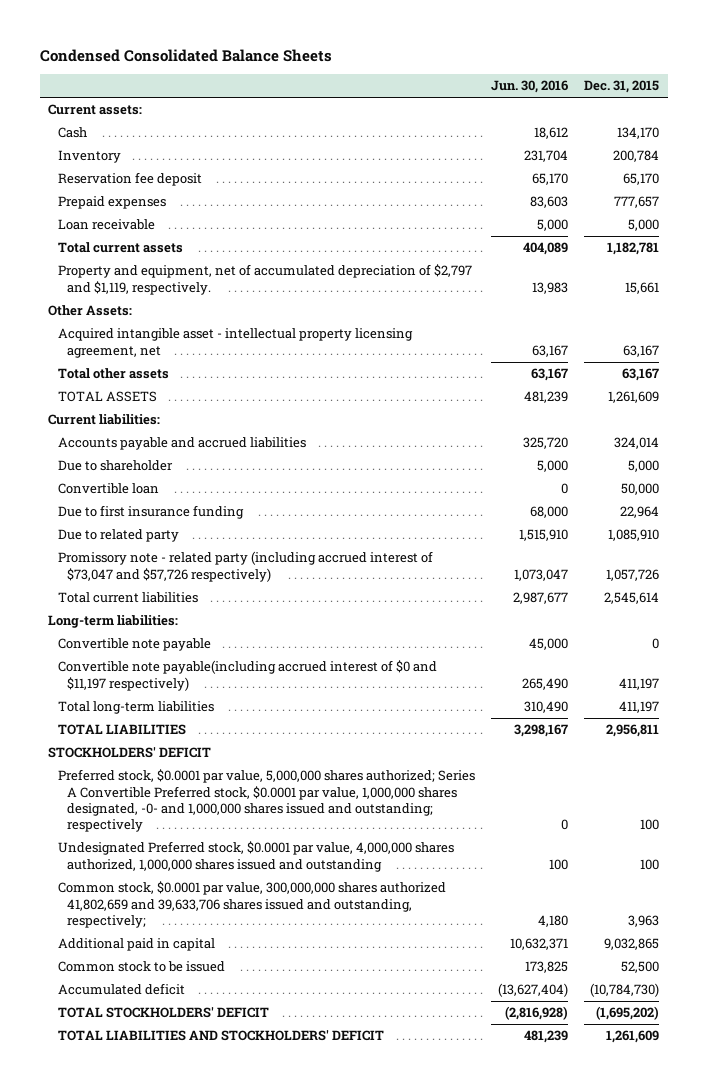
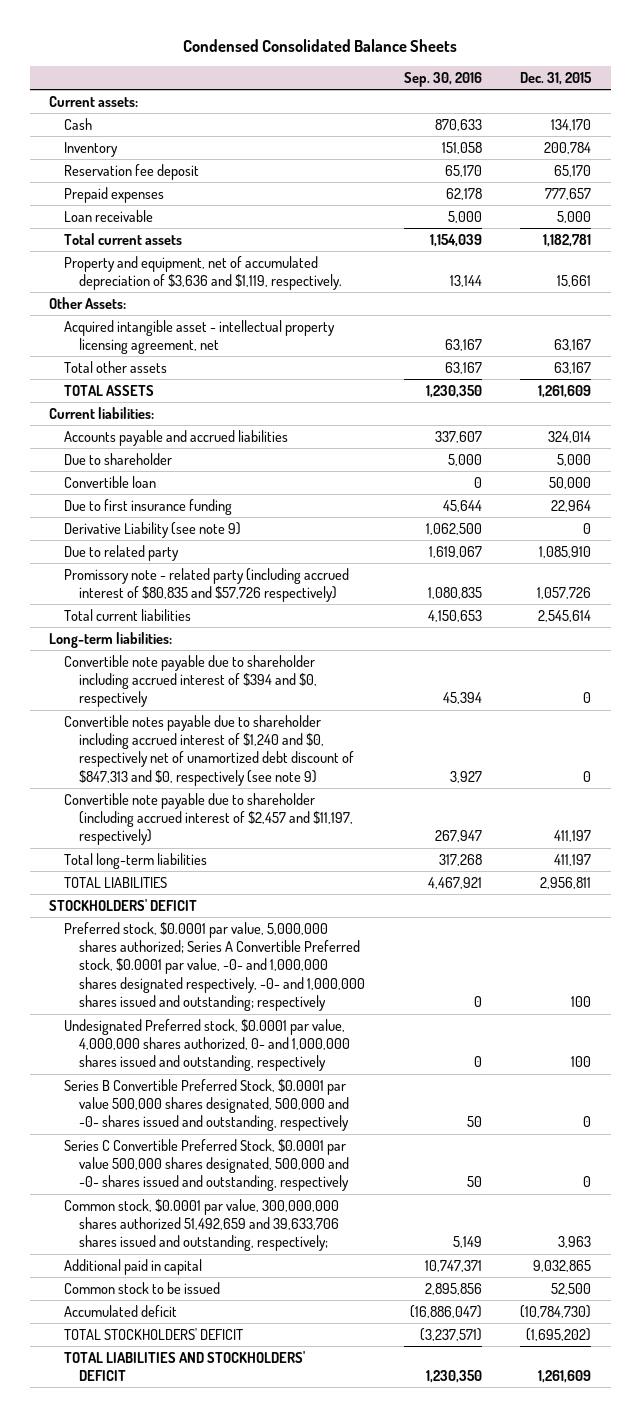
[491,80,569,94] Jun. 30, 2016 -> none
none -> [403,72,482,88] Sep. 30, 2016
[57,264,472,295] Property and equipment, net of accumulated depreciation of $2,797 and $1,119, respectively. -> [64,255,342,291] Property and equipment, net of accumulated depreciation of $3,636 and $1,119, respectively.
none -> [64,521,242,538] Derivative Liability (see note 9)
[57,551,433,582] Promissory note - related party (including accrued interest of $73,047 and $57,726 respectively) -> [64,567,350,603] Promissory note - related party (including accrued interest of $80,835 and $57,726 respectively)
[57,638,211,652] Convertible note payable -> [64,654,317,708] Convertible note payable due to shareholder including accrued interest of $394 and $0, respectively
[57,660,437,691] Convertible note payable(including accrued interest of $0 and $11,197 respectively) -> [64,714,354,786] Convertible notes payable due to shareholder including accrued interest of $1,240 and $0, respectively net of unamortized debt discount of $847,313 and $0, respectively (see note 9)
[619,677,660,690] 411,197 -> [583,770,592,782] 0
none -> [64,792,353,846] Convertible note payable due to shareholder (including accrued interest of $2,457 and $11,197, respectively)
[57,769,475,833] Preferred stock, $0.0001 par value, 5,000,000 shares authorized; Series A Convertible Preferred stock, $0.0001 par value, 1,000,000 shares designated, -0- and 1,000,000 shares issued and outstanding; respectively -> [64,921,365,1012] Preferred stock, $0.0001 par value, 5,000,000 shares authorized; Series A Convertible Preferred stock, $0.0001 par value, -0- and 1,000,000 shares designated respectively, -0- and 1,000,000 shares issued and outstanding; respectively
[57,841,454,872] Undesignated Preferred stock, $0.0001 par value, 4,000,000 shares authorized, 1,000,000 shares issued and outstanding -> [64,1018,350,1072] Undesignated Preferred stock, $0.0001 par value, 4,000,000 shares authorized, 0- and 1,000,000 shares issued and outstanding, respectively
none -> [64,1078,349,1132] Series B Convertible Preferred Stock, $0.0001 par value 500,000 shares designated, 500,000 and -0- shares issued and outstanding, respectively
none -> [64,1138,349,1192] Series C Convertible Preferred Stock, $0.0001 par value 500,000 shares designated, 500,000 and -0- shares issued and outstanding, respectively
[57,881,446,928] Common stock, $0.0001 par value, 300,000,000 shares authorized 41,802,659 and 39,633,706 shares issued and outstanding, respectively; -> [64,1198,340,1252] Common stock, $0.0001 par value, 300,000,000 shares authorized 51,492,659 and 39,633,706 shares issued and outstanding, respectively;

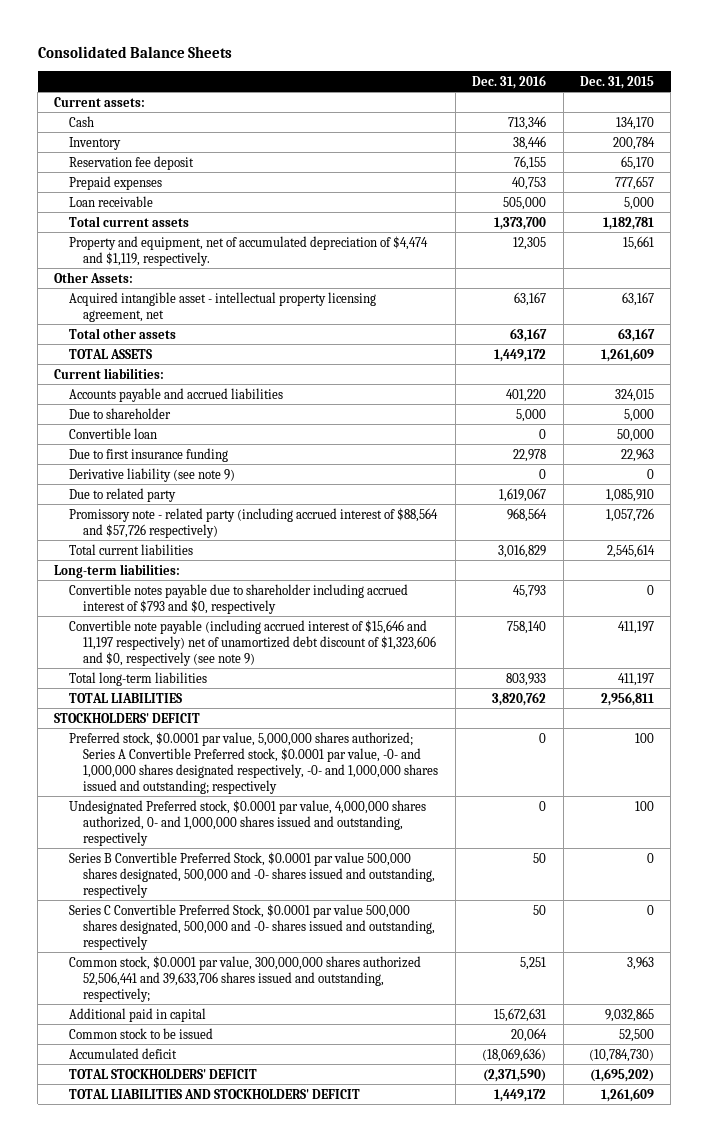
[183,39,458,53] Condensed Consolidated Balance Sheets -> [37,46,232,59] Consolidated Balance Sheets
[403,72,482,88] Sep. 30, 2016 -> none
none -> [472,74,547,89] Dec. 31, 2016
[64,255,342,291] Property and equipment, net of accumulated depreciation of $3,636 and $1,119, respectively. -> [68,235,428,266] Property and equipment, net of accumulated depreciation of $4,474 and $1,119, respectively.
[548,430,592,443] 324,014 -> [615,388,655,402] 324,015
[551,499,592,512] 22,964 -> [621,447,655,462] 22,963
[64,521,242,538] Derivative Liability (see note 9) -> [68,467,235,482] Derivative liability (see note 9)
[64,567,350,603] Promissory note - related party (including accrued interest of $80,835 and $57,726 respectively) -> [68,507,438,538] Promissory note - related party (including accrued interest of $88,564 and $57,726 respectively)
[64,714,354,786] Convertible notes payable due to shareholder including accrued interest of $1,240 and $0, respectively net of unamortized debt discount of $847,313 and $0, respectively (see note 9) -> none
[64,654,317,708] Convertible note payable due to shareholder including accrued interest of $394 and $0, respectively -> [68,583,408,614] Convertible notes payable due to shareholder including accrued interest of $793 and $0, respectively
[64,792,353,846] Convertible note payable due to shareholder (including accrued interest of $2,457 and $11,197, respectively) -> [68,619,437,666] Convertible note payable (including accrued interest of $15,646 and 11,197 respectively) net of unamortized debt discount of $1,323,606 and $0, respectively (see note 9)
[64,1198,340,1252] Common stock, $0.0001 par value, 300,000,000 shares authorized 51,492,659 and 39,633,706 shares issued and outstanding, respectively; -> [68,955,421,1002] Common stock, $0.0001 par value, 300,000,000 shares authorized 52,506,441 and 39,633,706 shares issued and outstanding, respectively;

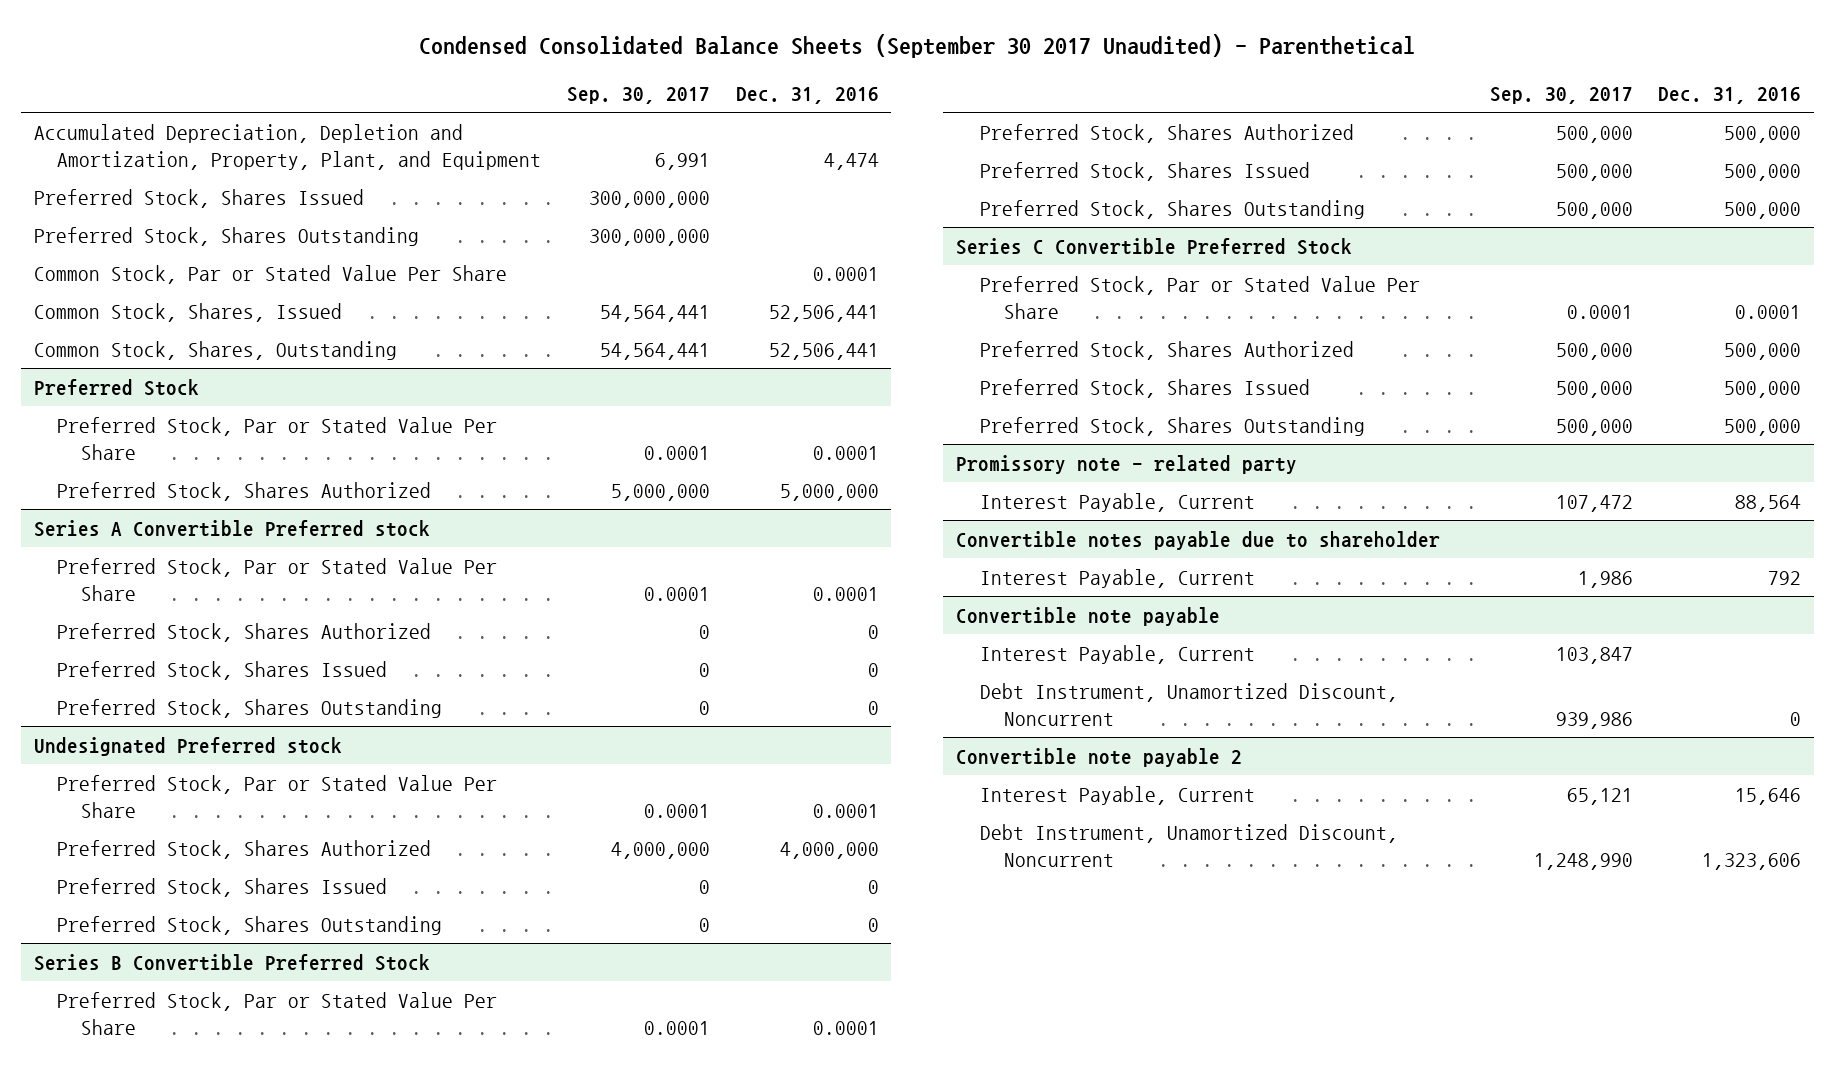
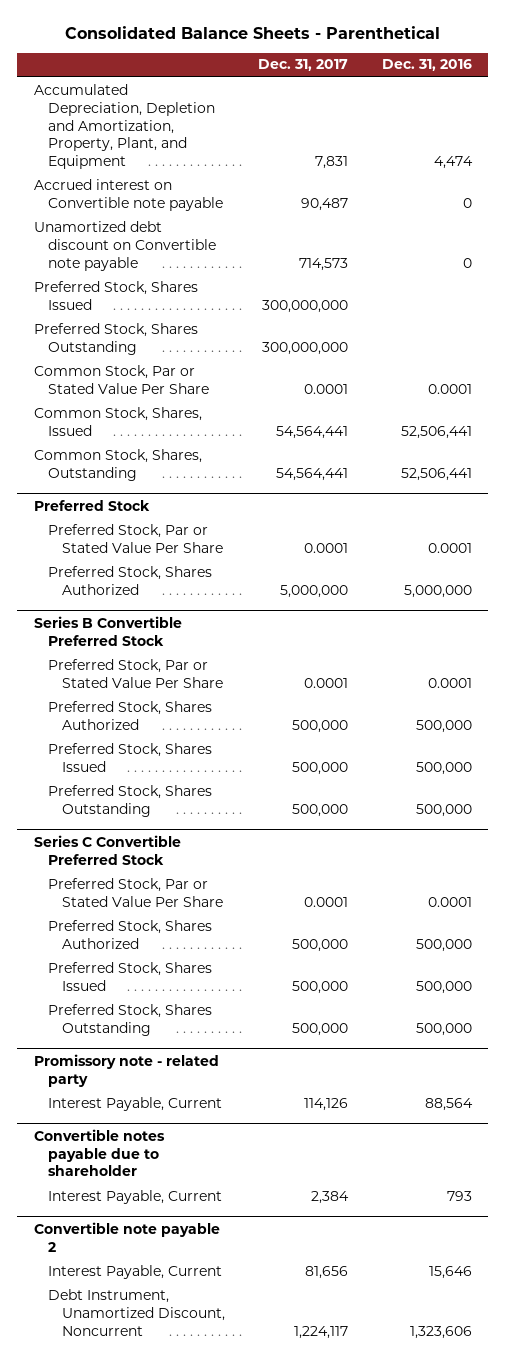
[419,33,1416,58] Condensed Consolidated Balance Sheets (September 30 2017 Unaudited) - Parenthetical -> [64,25,440,39] Consolidated Balance Sheets - Parenthetical
[566,86,710,104] Sep. 30, 2017 -> none
none -> [258,59,349,72] Dec. 31, 2017
none -> [33,178,224,211] Accrued interest on Convertible note payable
none -> [33,220,217,271] Unamortized debt discount on Convertible note payable
[33,519,430,537] Series A Convertible Preferred stock -> none
[57,557,498,601] Preferred Stock, Par or Stated Value Per Share -> none
[57,622,432,642] Preferred Stock, Shares Authorized -> none
[57,660,388,680] Preferred Stock, Shares Issued -> none
[57,698,443,718] Preferred Stock, Shares Outstanding -> none
[33,736,342,756] Undesignated Preferred stock -> none
[57,774,498,818] Preferred Stock, Par or Stated Value Per Share -> none
[57,839,432,859] Preferred Stock, Shares Authorized -> none
[57,877,388,897] Preferred Stock, Shares Issued -> none
[57,915,443,935] Preferred Stock, Shares Outstanding -> none
[956,606,1221,626] Convertible note payable -> none
[979,644,1255,664] Interest Payable, Current -> none
[979,682,1398,726] Debt Instrument, Unamortized Discount, Noncurrent -> none
[1768,570,1802,585] 792 -> [446,1190,472,1201] 793

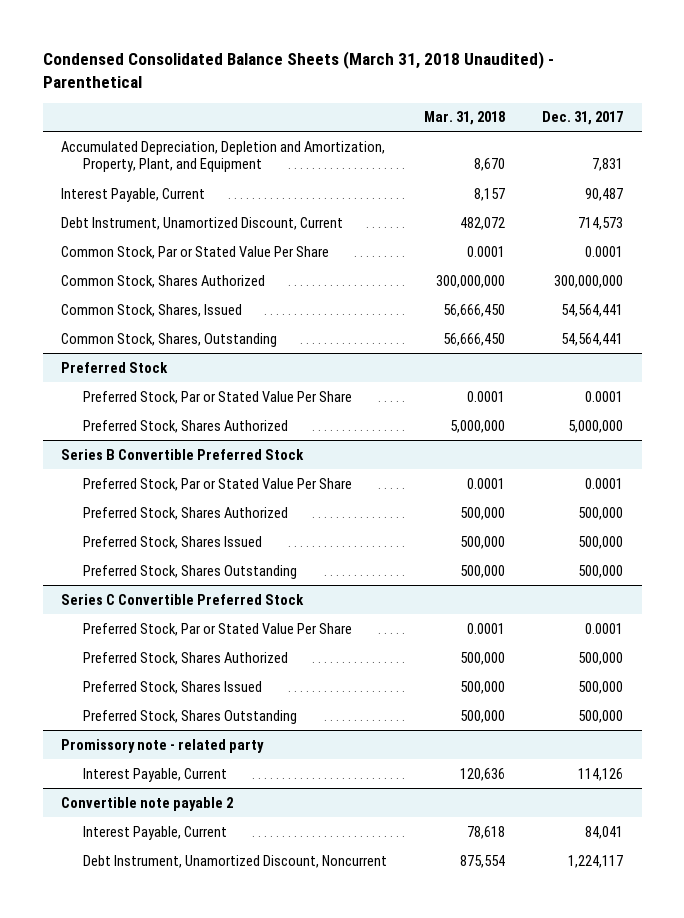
[64,25,440,39] Consolidated Balance Sheets - Parenthetical -> [42,51,554,88] Condensed Consolidated Balance Sheets (March 31, 2018 Unaudited) - Parenthetical
[381,59,472,72] Dec. 31, 2016 -> none
none -> [423,111,505,126] Mar. 31, 2018
[33,280,198,310] Preferred Stock, Shares Issued -> none
[33,322,198,355] Preferred Stock, Shares Outstanding -> none
[33,178,224,211] Accrued interest on Convertible note payable -> [61,187,206,202] Interest Payable, Current
[33,220,217,271] Unamortized debt discount on Convertible note payable -> [61,216,344,230] Debt Instrument, Unamortized Discount, Current
none -> [61,274,266,288] Common Stock, Shares Authorized
[33,1128,165,1177] Convertible notes payable due to shareholder -> none
[48,1189,223,1204] Interest Payable, Current -> none
[305,1265,349,1279] 81,656 -> [584,825,623,839] 84,041

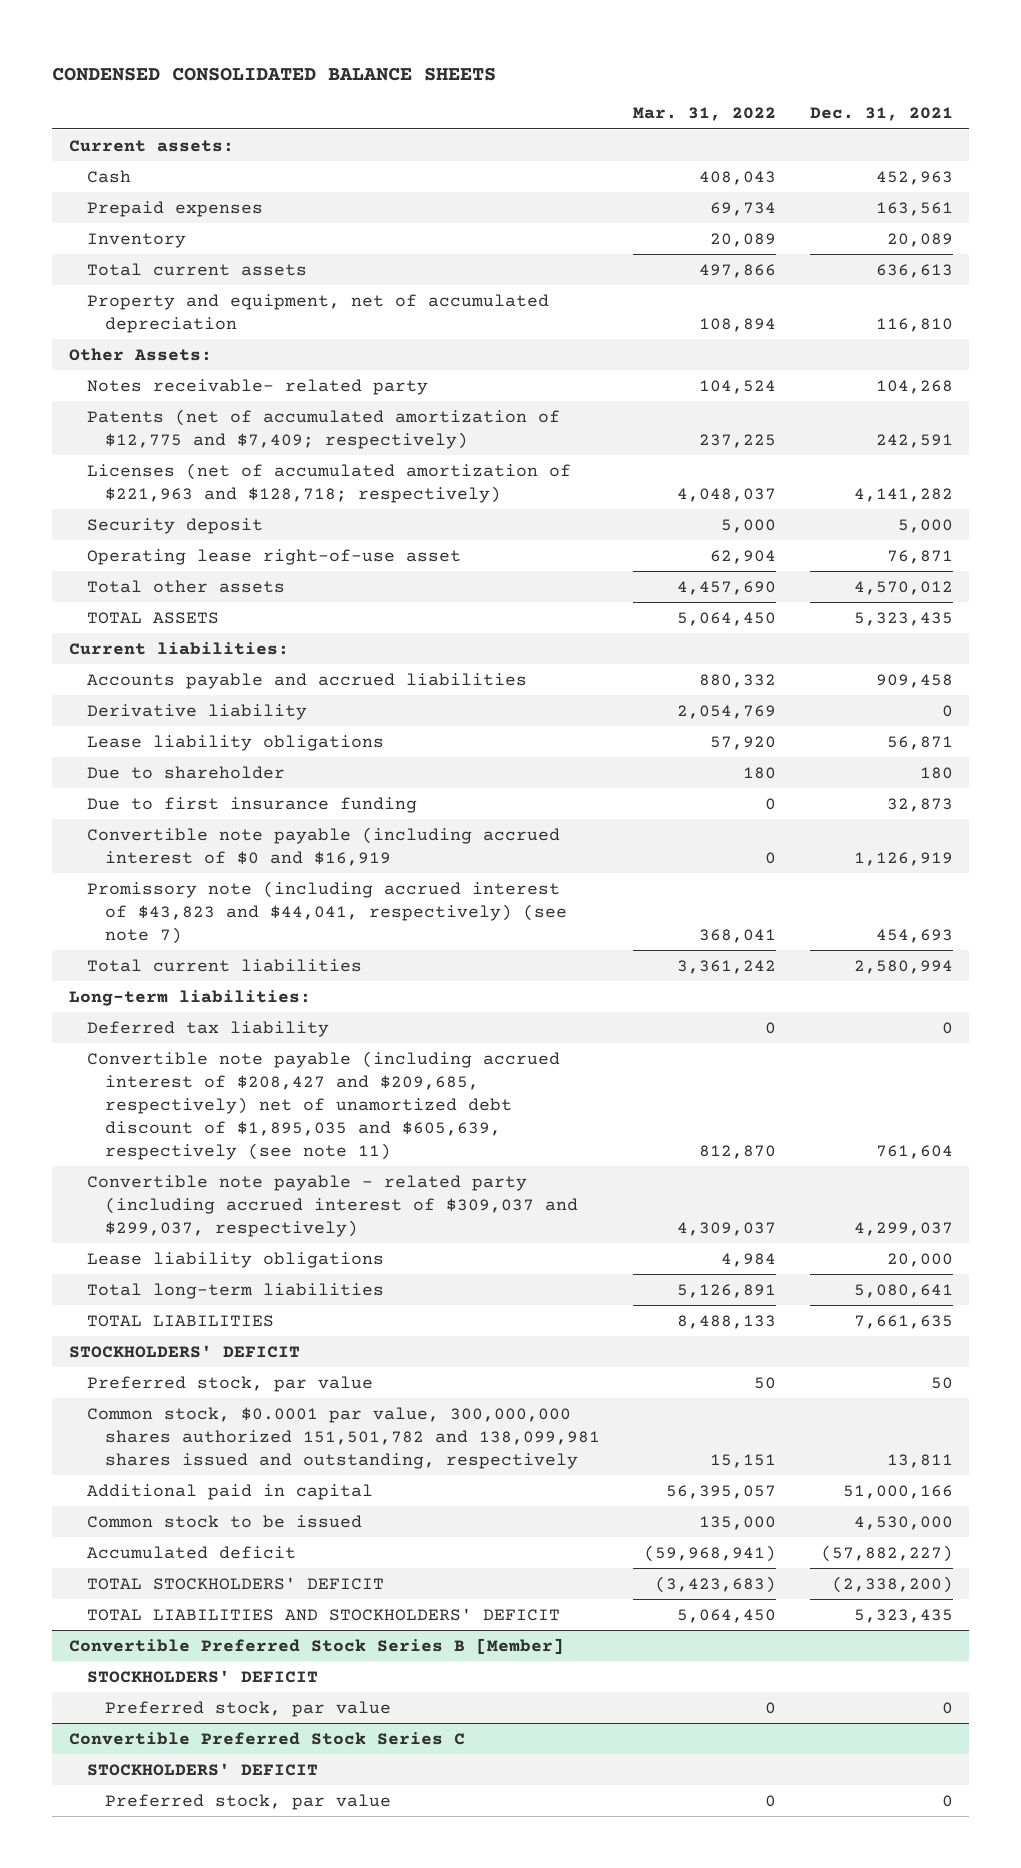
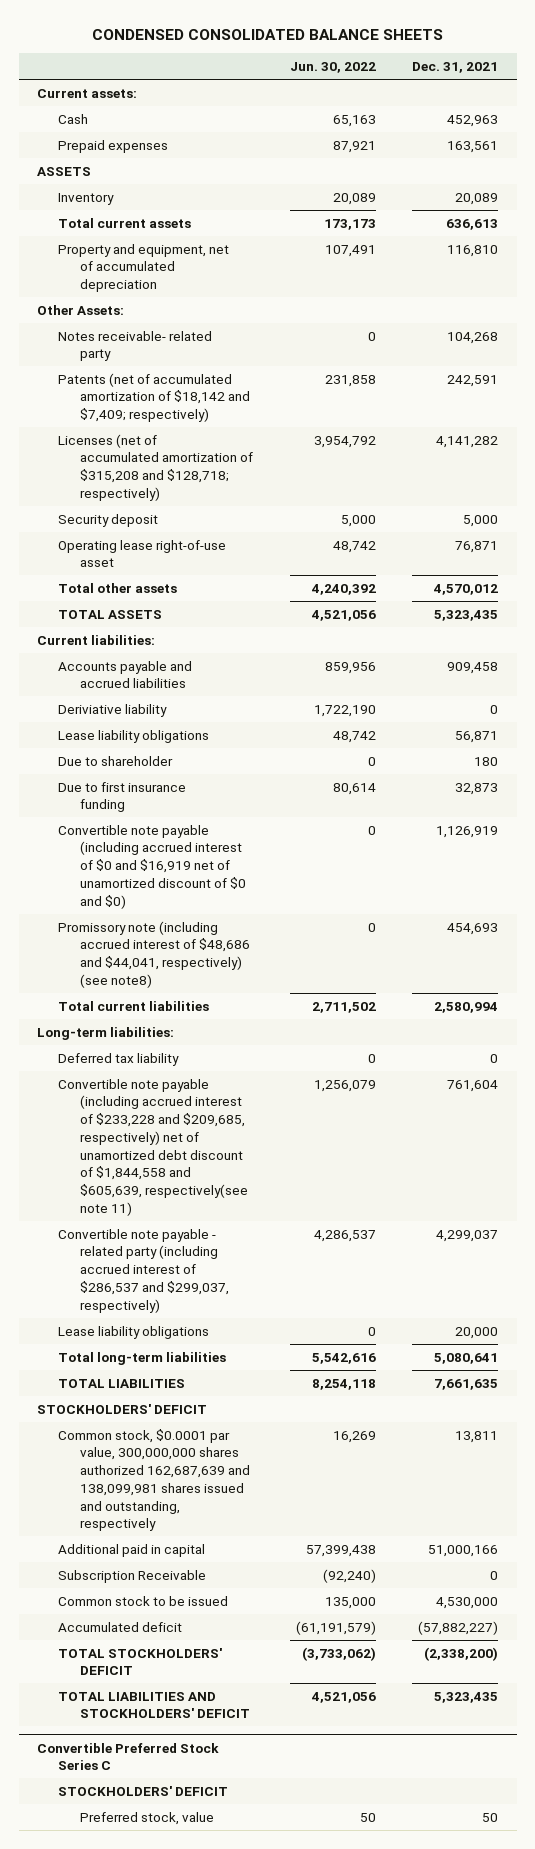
[633,107,777,122] Mar. 31, 2022 -> none
none -> [289,62,376,74] Jun. 30, 2022
none -> [36,166,91,176] ASSETS
[87,408,561,449] Patents (net of accumulated amortization of $12,775 and $7,409; respectively) -> [58,372,251,423] Patents (net of accumulated amortization of $18,142 and $7,409; respectively)
[87,462,572,503] Licenses (net of accumulated amortization of $221,963 and $128,718; respectively) -> [58,433,254,501] Licenses (net of accumulated amortization of $315,208 and $128,718; respectively)
[87,703,308,720] Derivative liability -> [58,703,168,717] Deriviative liability
[87,826,561,866] Convertible note payable (including accrued interest of $0 and $16,919 -> [58,824,247,909] Convertible note payable (including accrued interest of $0 and $16,919 net of unamortized discount of $0 and $0)
[87,880,568,944] Promissory note (including accrued interest of $43,823 and $44,041, respectively) (see note 7) -> [58,920,251,988] Promissory note (including accrued interest of $48,686 and $44,041, respectively) (see note8)
[87,1050,561,1160] Convertible note payable (including accrued interest of $208,427 and $209,685, respectively) net of unamortized debt discount of $1,895,035 and $605,639, respectively (see note 11) -> [58,1078,249,1216] Convertible note payable (including accrued interest of $233,228 and $209,685, respectively) net of unamortized debt discount of $1,844,558 and $605,639, respectively(see note 11)
[87,1174,579,1237] Convertible note payable - related party (including accrued interest of $309,037 and $299,037, respectively) -> [58,1228,230,1313] Convertible note payable - related party (including accrued interest of $286,537 and $299,037, respectively)
[87,1375,374,1392] Preferred stock, par value -> none
[87,1406,601,1469] Common stock, $0.0001 par value, 300,000,000 shares authorized 151,501,782 and 138,099,981 shares issued and outstanding, respectively -> [58,1428,251,1532] Common stock, $0.0001 par value, 300,000,000 shares authorized 162,687,639 and 138,099,981 shares issued and outstanding, respectively
none -> [58,1569,207,1583] Subscription Receivable
[68,1637,564,1654] Convertible Preferred Stock Series B [Member] -> none
[87,1669,319,1683] STOCKHOLDERS' DEFICIT -> none
[105,1700,392,1717] Preferred stock, par value -> none
[105,1793,392,1810] Preferred stock, par value -> [80,1811,215,1825] Preferred stock, value
[941,1794,953,1807] 0 -> [482,1812,499,1822] 50

